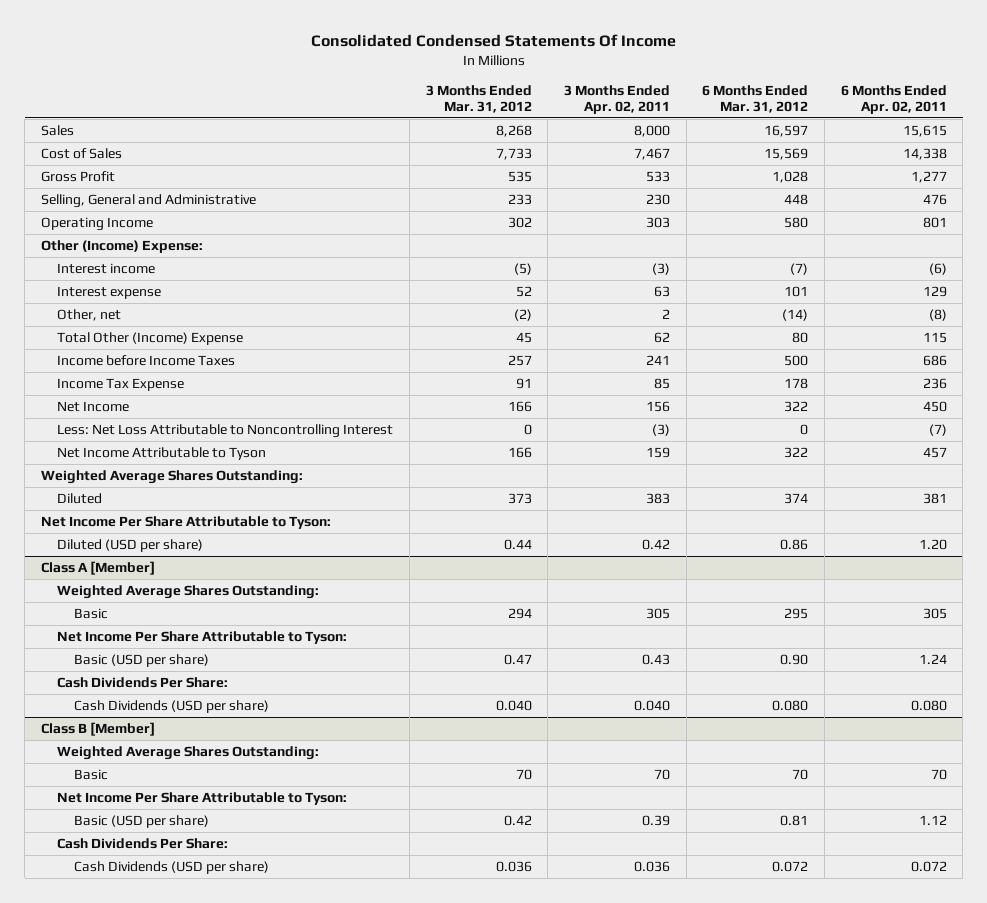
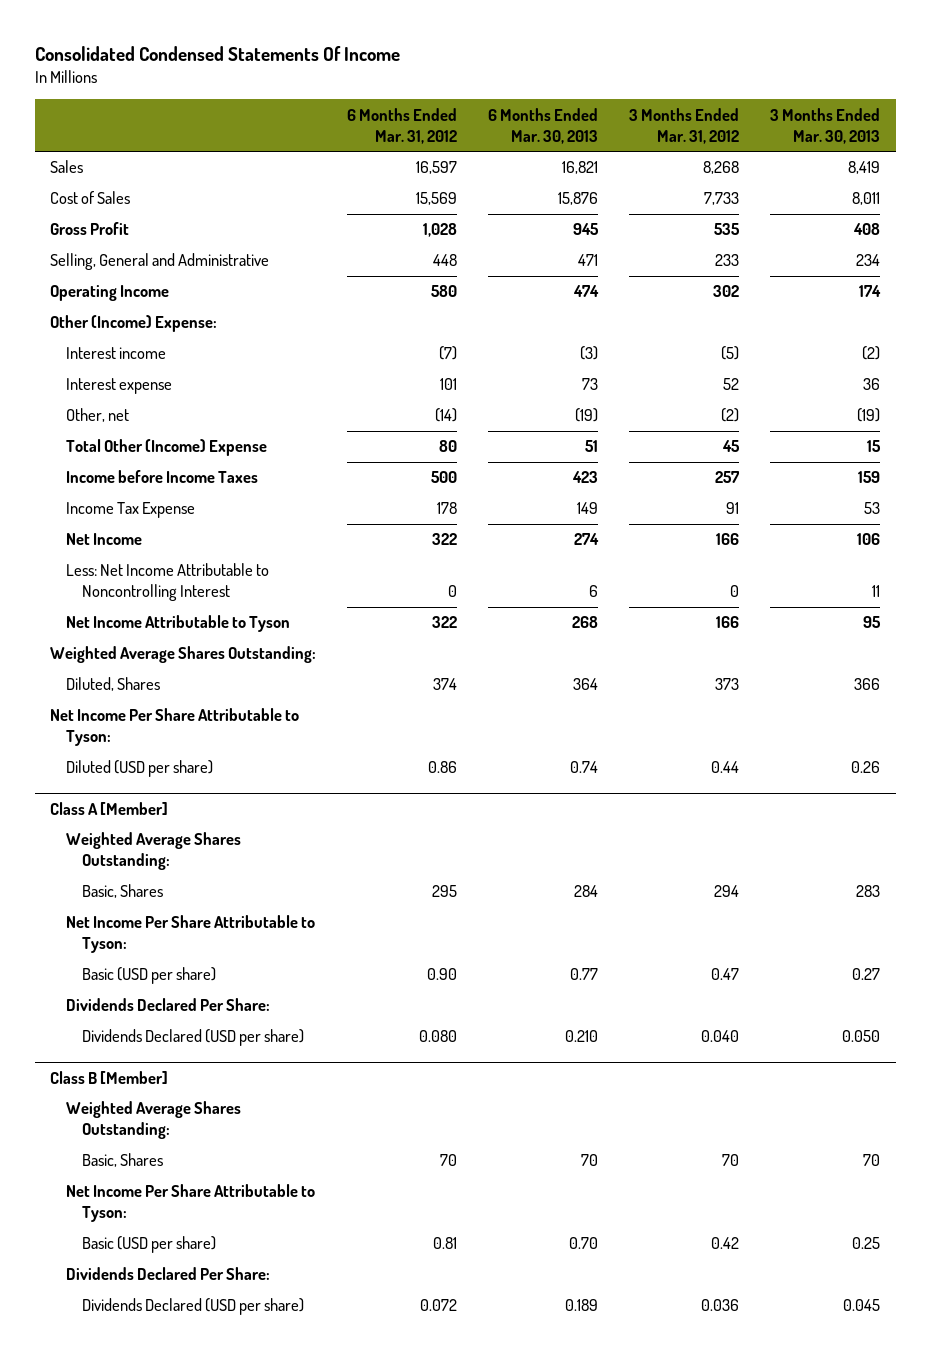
[564,84,671,114] 3 Months Ended Apr. 02, 2011 -> none
[840,84,947,114] 6 Months Ended Apr. 02, 2011 -> none
none -> [488,107,599,144] 6 Months Ended Mar. 30, 2013
none -> [770,107,881,144] 3 Months Ended Mar. 30, 2013
[57,424,394,439] Less: Net Loss Attributable to Noncontrolling Interest -> [66,563,270,602] Less: Net Income Attributable to Noncontrolling Interest
[57,493,103,505] Diluted -> [66,677,161,692] Diluted, Shares
[73,608,108,620] Basic -> [81,884,163,899] Basic, Shares
[57,677,229,689] Cash Dividends Per Share: -> [66,998,271,1012] Dividends Declared Per Share:
[73,700,269,714] Cash Dividends (USD per share) -> [81,1029,304,1047] Dividends Declared (USD per share)
[73,769,108,781] Basic -> [81,1153,163,1168] Basic, Shares
[57,838,229,850] Cash Dividends Per Share: -> [66,1267,271,1281] Dividends Declared Per Share:
[73,861,269,875] Cash Dividends (USD per share) -> [81,1298,304,1316] Dividends Declared (USD per share)

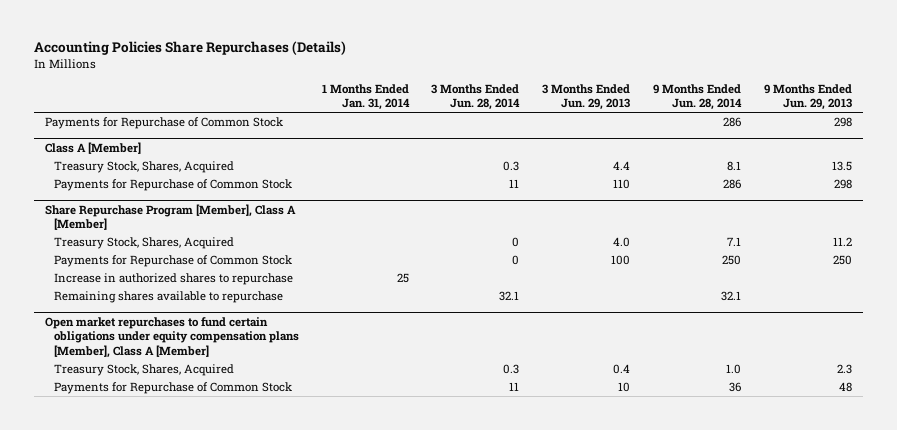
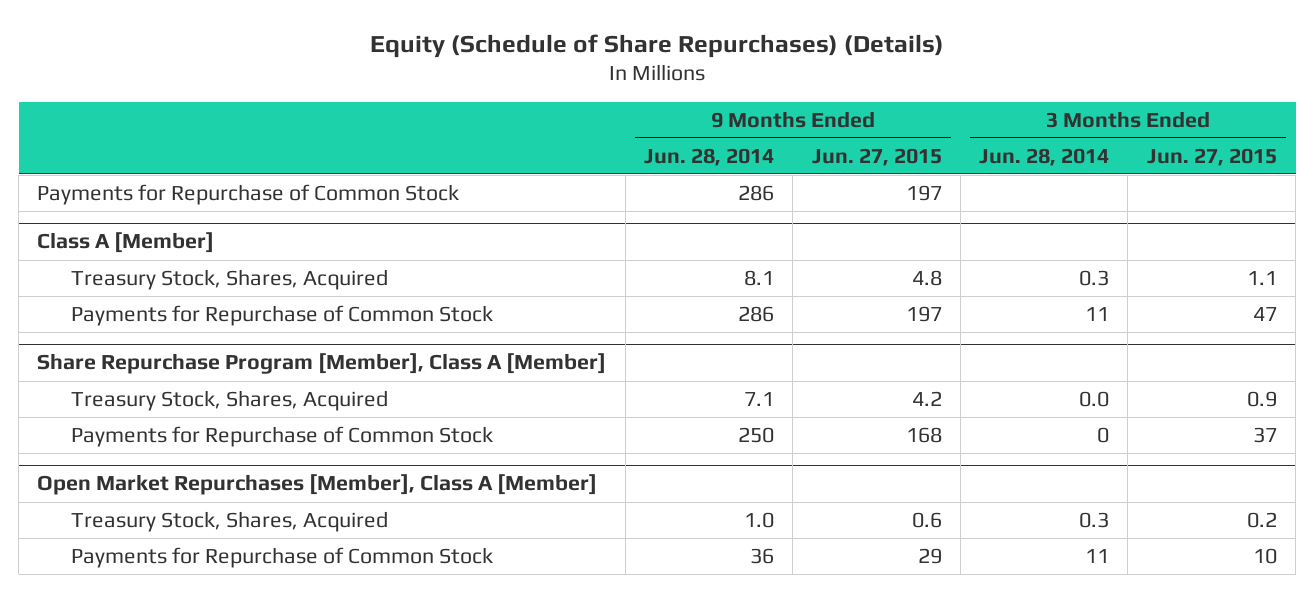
[33,40,346,55] Accounting Policies Share Repurchases (Details) -> [370,33,945,58] Equity (Schedule of Share Repurchases) (Details)
[321,83,410,111] 1 Months Ended Jan. 31, 2014 -> none
[542,83,631,111] 3 Months Ended Jun. 29, 2013 -> none
[763,83,852,111] 9 Months Ended Jun. 29, 2013 -> none
none -> [811,147,942,166] Jun. 27, 2015
none -> [1146,147,1277,166] Jun. 27, 2015
[512,237,520,248] 0 -> [1079,390,1110,407] 0.0
[53,273,293,286] Increase in authorized shares to repurchase -> none
[53,291,283,304] Remaining shares available to repurchase -> none
[45,316,299,359] Open market repurchases to fund certain obligations under equity compensation plans [Member], Class A [Member] -> none
none -> [37,474,598,496] Open Market Repurchases [Member], Class A [Member]

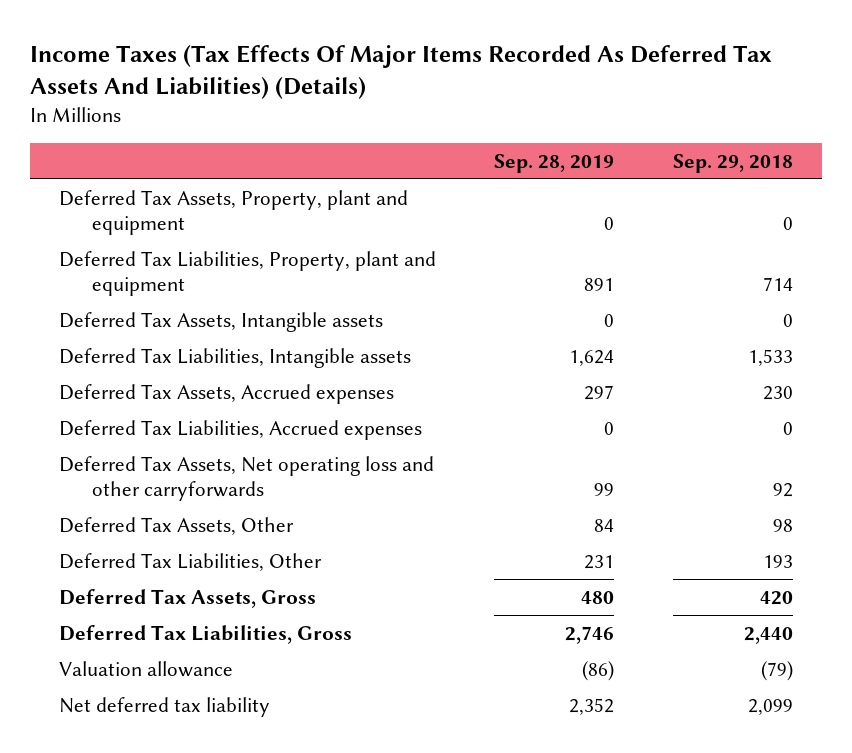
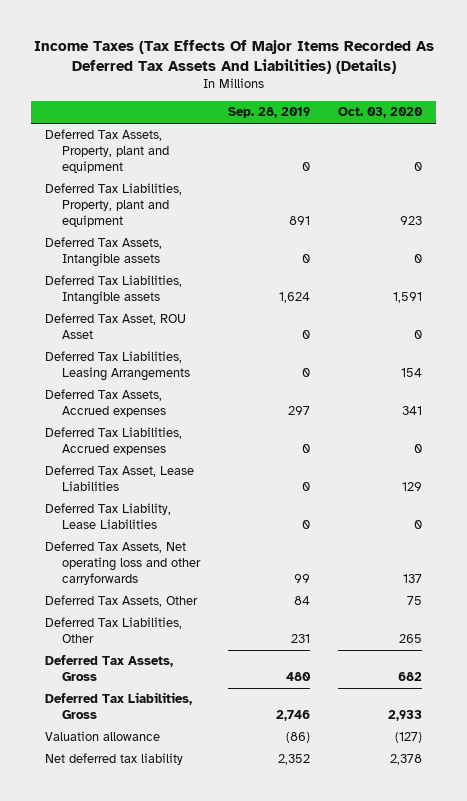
[673,153,794,173] Sep. 29, 2018 -> none
none -> [338,107,424,119] Oct. 03, 2020
none -> [44,313,186,340] Deferred Tax Asset, ROU Asset
none -> [44,351,191,382] Deferred Tax Liabilities, Leasing Arrangements
none -> [44,465,194,492] Deferred Tax Asset, Lease Liabilities
none -> [44,503,171,530] Deferred Tax Liability, Lease Liabilities

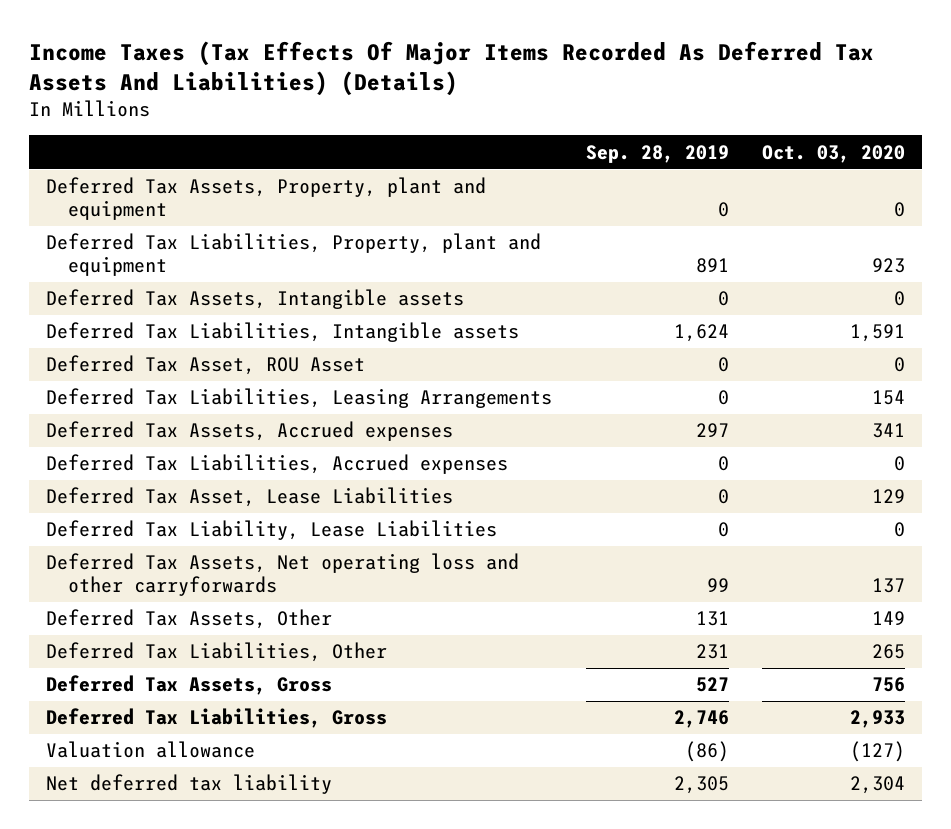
[294,596,311,606] 84 -> [695,611,729,627] 131
[407,596,423,606] 75 -> [872,611,906,626] 149
[286,672,312,682] 480 -> [695,677,729,693] 527
[398,672,423,682] 682 -> [872,677,906,693] 756
[278,754,311,766] 2,352 -> [673,776,729,795] 2,305
[390,754,423,766] 2,378 -> [850,776,906,795] 2,304

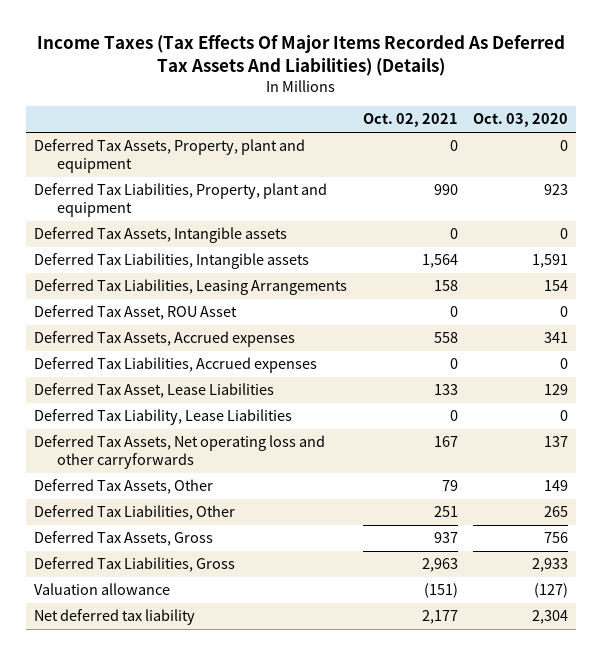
[585,144,729,163] Sep. 28, 2019 -> none
none -> [362,113,458,128] Oct. 02, 2021
[46,355,366,376] Deferred Tax Asset, ROU Asset -> [34,305,238,321] Deferred Tax Asset, ROU Asset

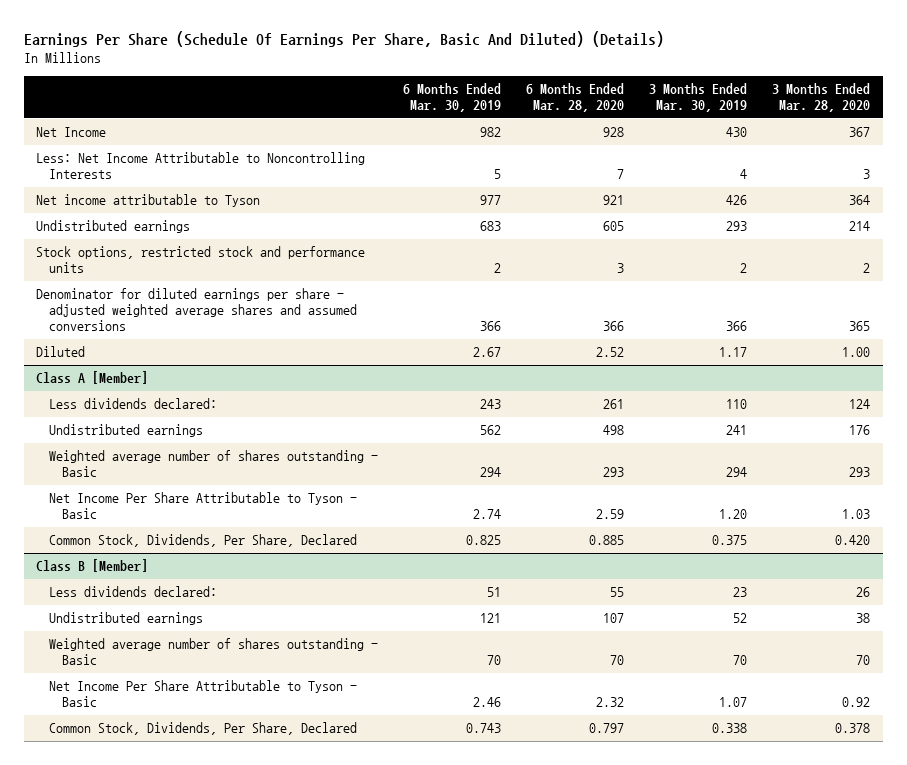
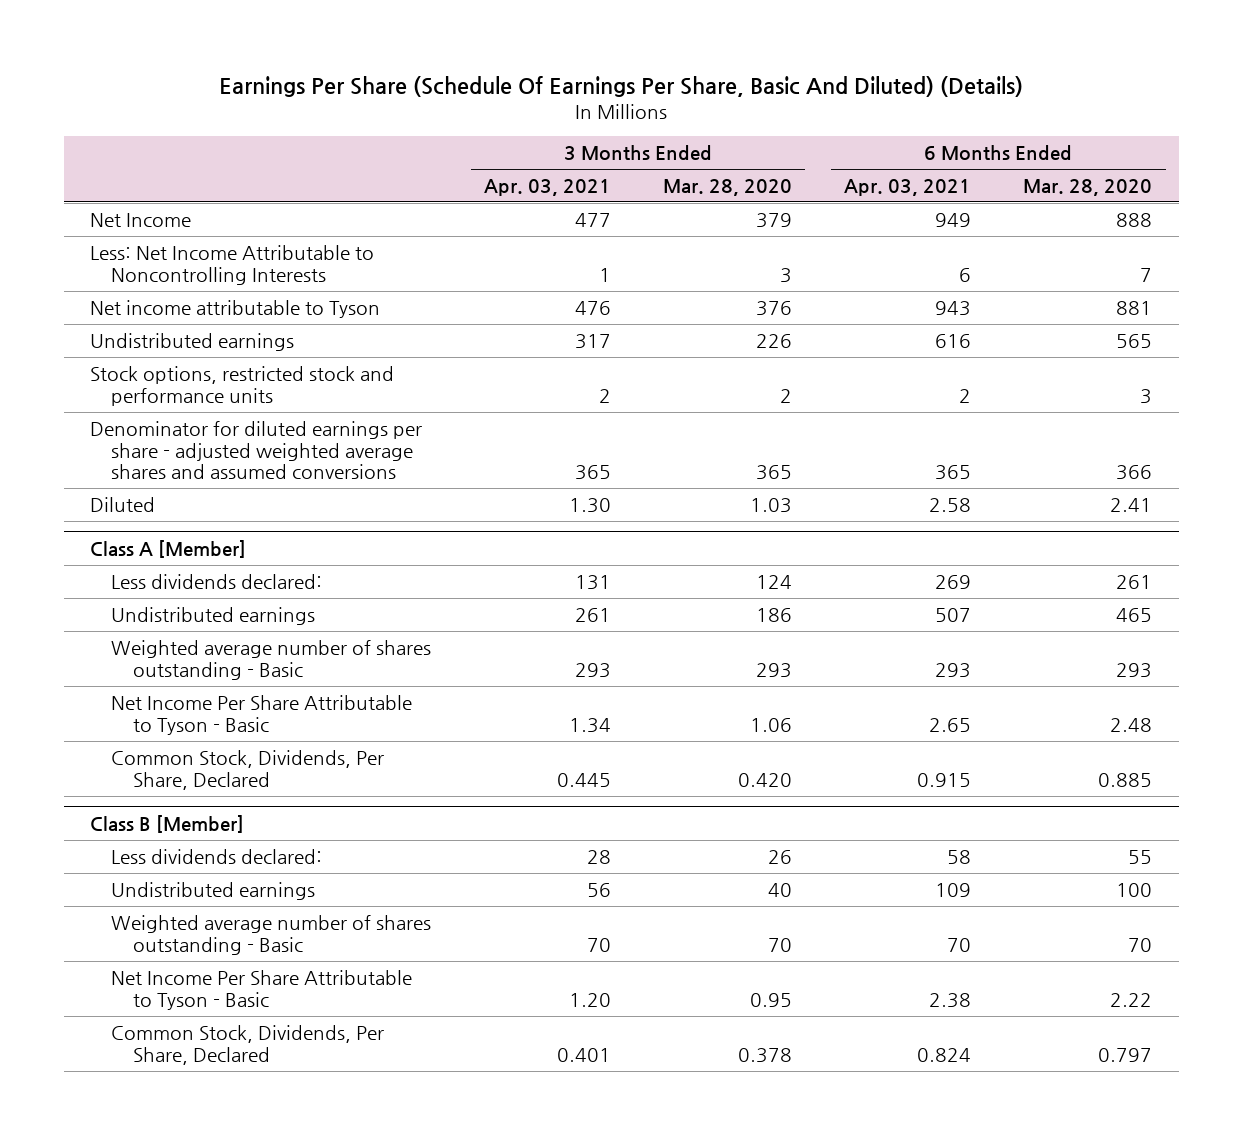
[403,82,502,112] 6 Months Ended Mar. 30, 2019 -> none
[649,82,748,112] 3 Months Ended Mar. 30, 2019 -> none
none -> [483,179,611,197] Apr. 03, 2021
none -> [844,179,972,197] Apr. 03, 2021
[603,127,625,138] 928 -> [1116,212,1153,227] 888
[849,127,871,138] 367 -> [755,212,792,228] 379
[603,195,625,206] 921 -> [1116,300,1153,315] 881
[849,195,871,206] 364 -> [755,300,792,316] 376
[603,221,625,232] 605 -> [1116,333,1153,348] 565
[849,221,871,232] 214 -> [755,333,792,348] 226
[596,347,625,358] 2.52 -> [1110,497,1153,512] 2.41
[842,347,871,358] 1.00 -> [749,497,792,513] 1.03
[603,425,625,436] 498 -> [1116,607,1153,622] 465
[849,425,871,436] 176 -> [755,607,792,622] 186
[596,509,625,520] 2.59 -> [1110,717,1153,732] 2.48
[842,509,871,520] 1.03 -> [749,717,792,732] 1.06
[603,613,625,624] 107 -> [1116,882,1153,897] 100
[856,613,871,624] 38 -> [767,882,792,897] 40
[596,697,625,708] 2.32 -> [1110,992,1153,1007] 2.22
[842,697,871,708] 0.92 -> [749,992,792,1007] 0.95

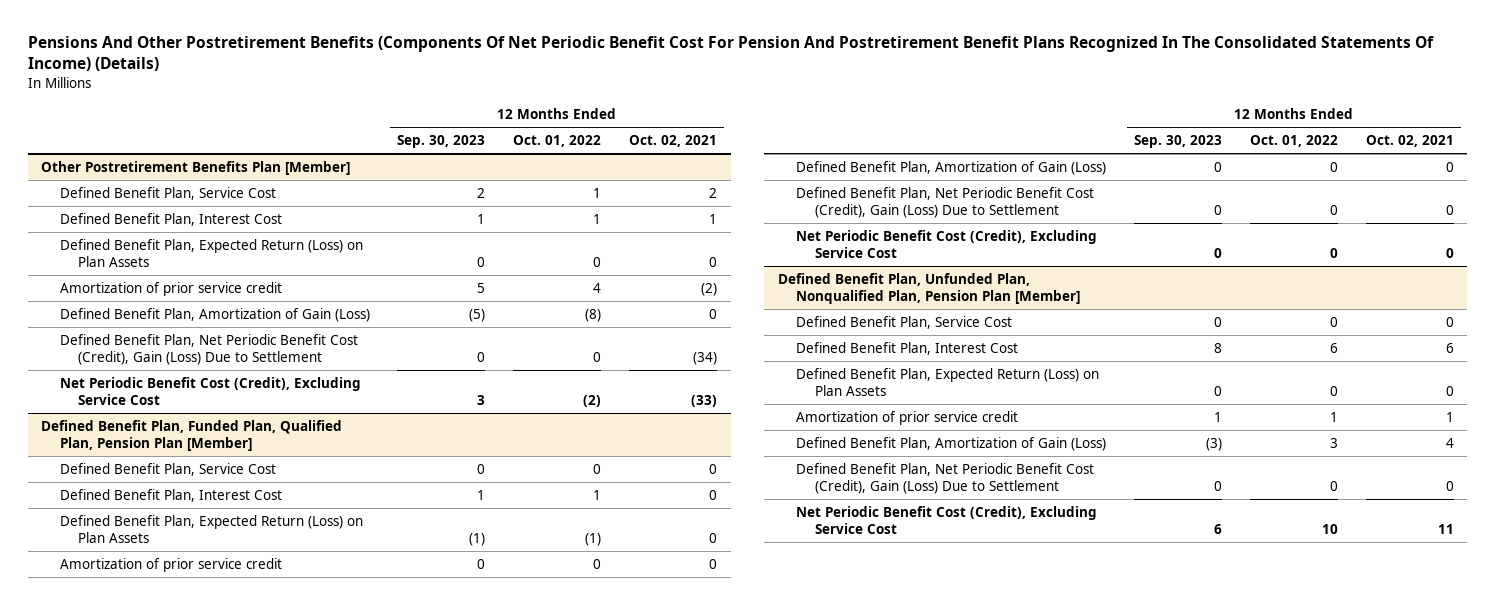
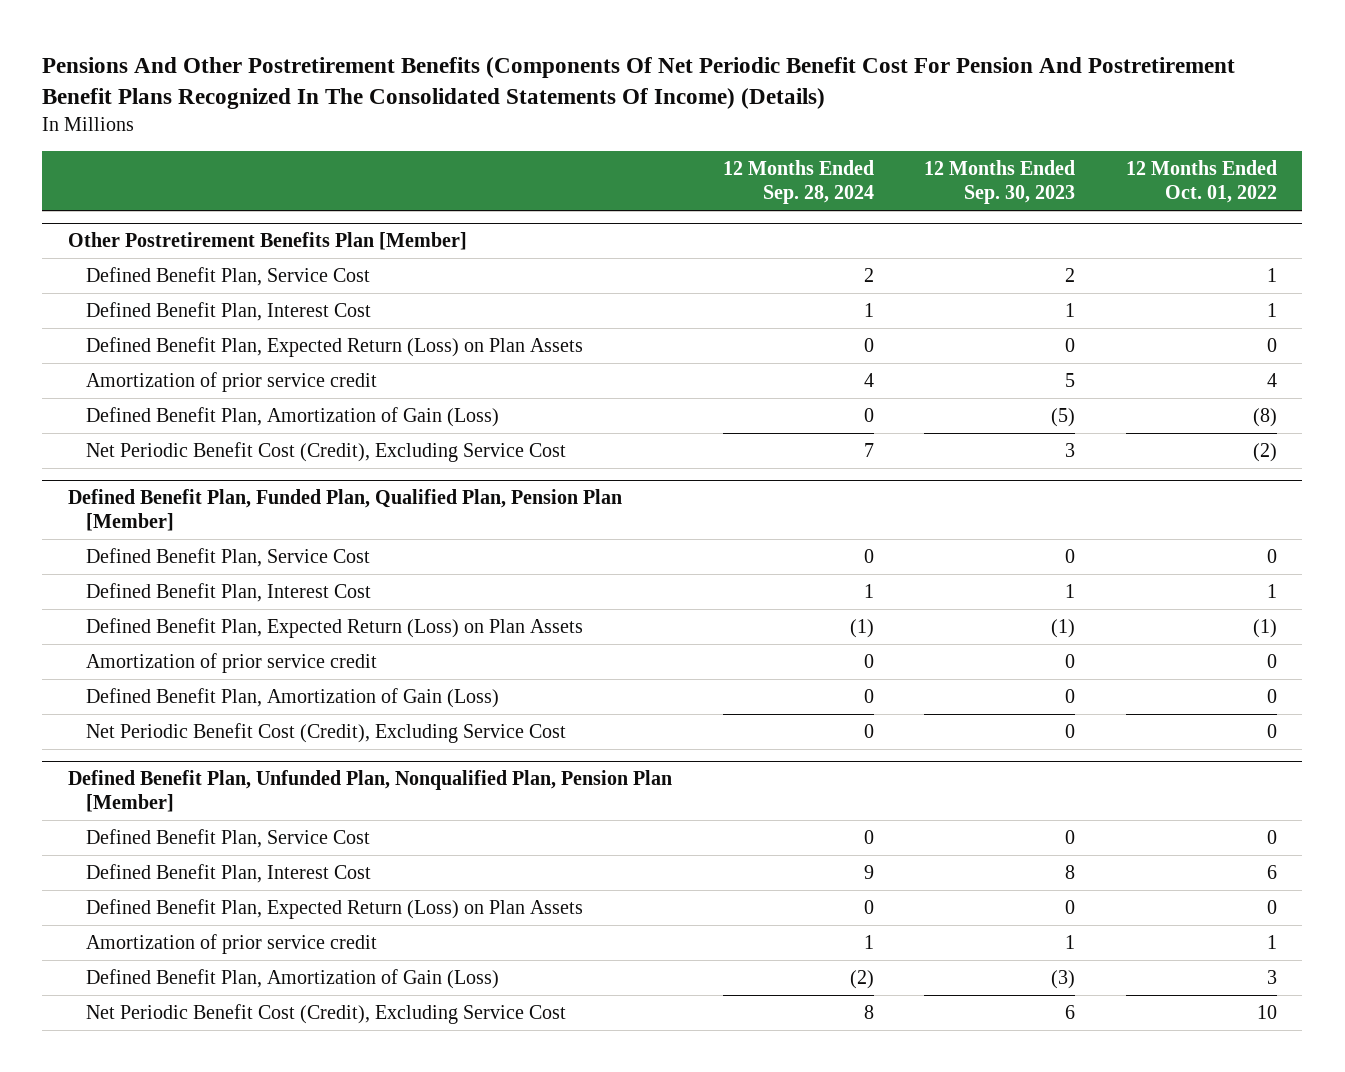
[628,135,717,148] Oct. 02, 2021 -> none
none -> [722,160,874,205] 12 Months Ended Sep. 28, 2024
[59,333,358,365] Defined Benefit Plan, Net Periodic Benefit Cost (Credit), Gain (Loss) Due to Settlement -> none
[796,186,1095,218] Defined Benefit Plan, Net Periodic Benefit Cost (Credit), Gain (Loss) Due to Settlement -> none
[796,462,1095,494] Defined Benefit Plan, Net Periodic Benefit Cost (Credit), Gain (Loss) Due to Settlement -> none

